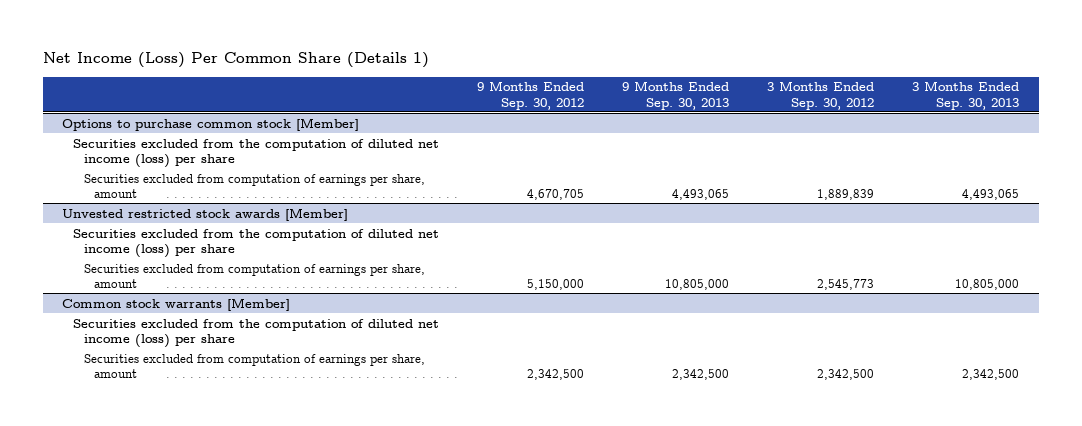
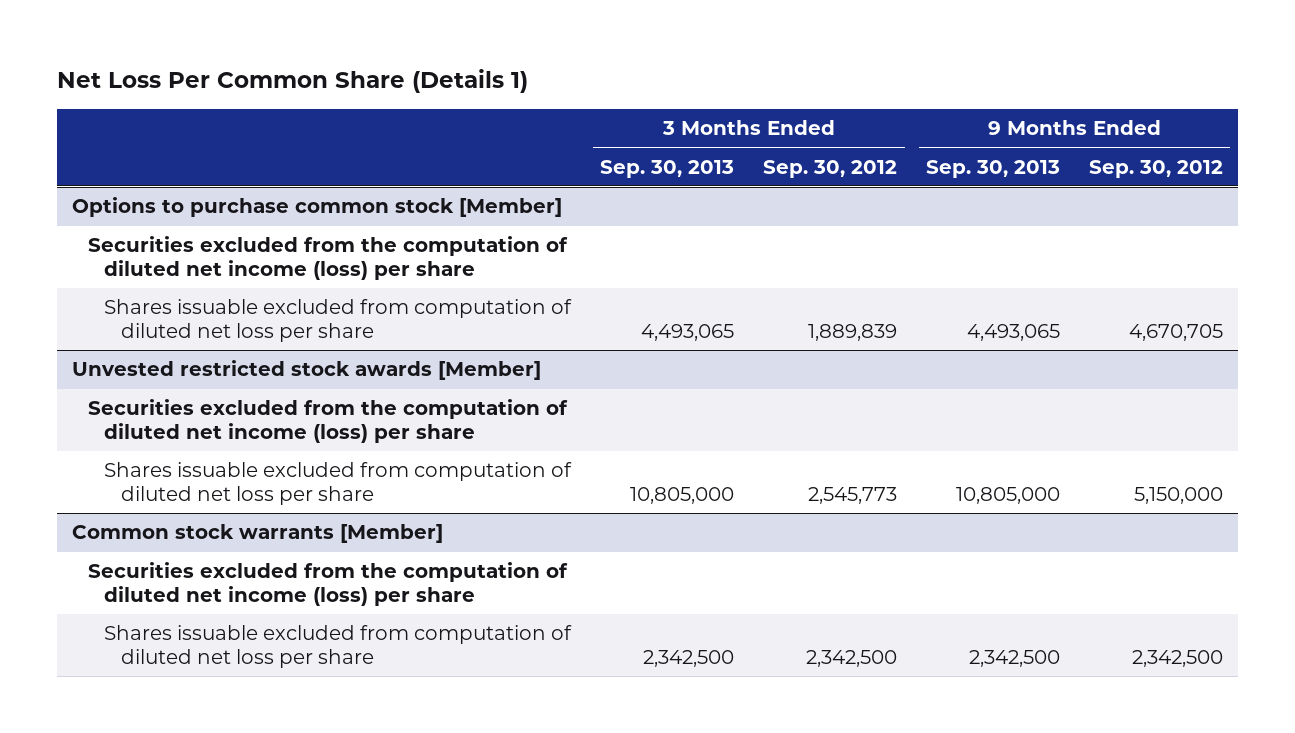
[42,52,429,69] Net Income (Loss) Per Common Share (Details 1) -> [57,69,529,94] Net Loss Per Common Share (Details 1)
[83,173,425,198] Securities excluded from computation of earnings per share, amount -> [104,299,573,342] Shares issuable excluded from computation of diluted net loss per share
[83,263,425,288] Securities excluded from computation of earnings per share, amount -> [104,462,573,505] Shares issuable excluded from computation of diluted net loss per share
[83,353,425,378] Securities excluded from computation of earnings per share, amount -> [104,625,573,668] Shares issuable excluded from computation of diluted net loss per share

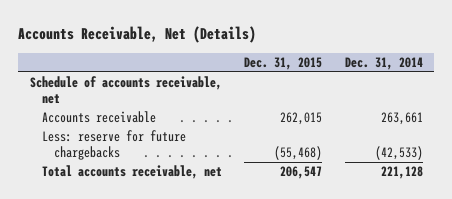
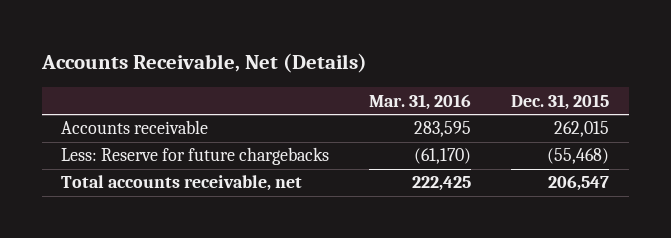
[344,56,423,70] Dec. 31, 2014 -> none
none -> [369,93,472,110] Mar. 31, 2016
[29,76,222,105] Schedule of accounts receivable, net -> none
[42,130,187,161] Less: reserve for future chargebacks -> [61,147,330,166] Less: Reserve for future chargebacks

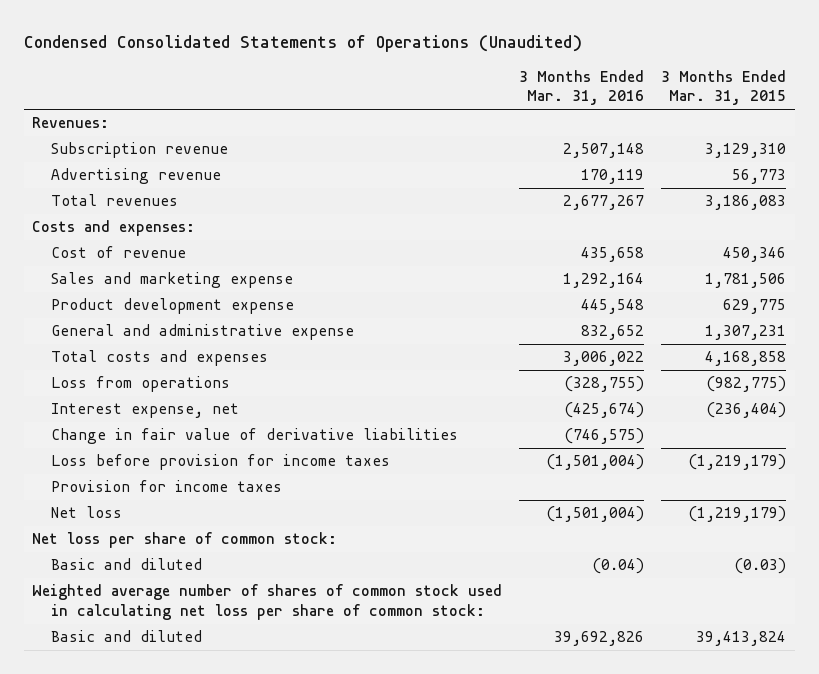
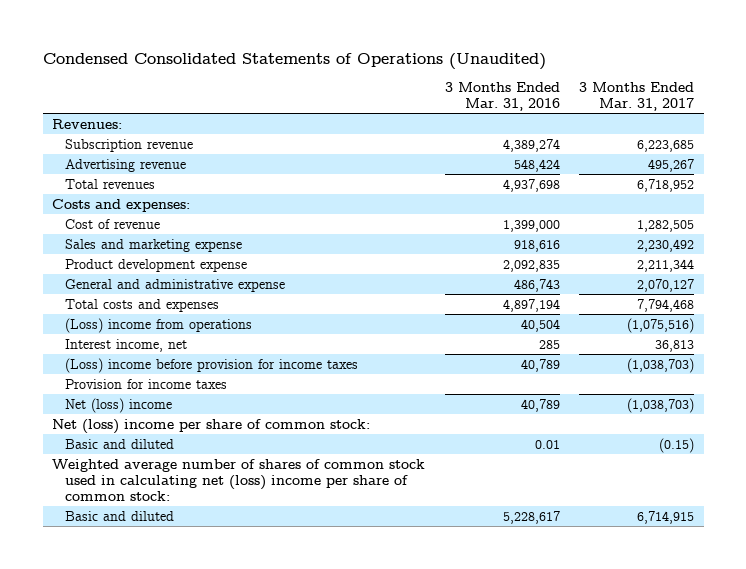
[661,69,787,106] 3 Months Ended Mar. 31, 2015 -> none
none -> [579,81,695,111] 3 Months Ended Mar. 31, 2017
[563,143,645,159] 2,507,148 -> [502,138,560,152] 4,389,274
[581,169,645,185] 170,119 -> [513,158,560,172] 548,424
[563,195,645,211] 2,677,267 -> [502,178,560,192] 4,937,698
[50,428,458,445] Change in fair value of derivative liabilities -> none
[581,247,645,263] 435,658 -> [502,219,560,232] 1,399,000
[563,273,645,289] 1,292,164 -> [513,239,560,252] 918,616
[581,299,645,315] 445,548 -> [502,259,560,272] 2,092,835
[581,325,645,341] 832,652 -> [513,278,560,292] 486,743
[563,351,645,367] 3,006,022 -> [502,298,560,312] 4,897,194
[50,376,230,393] Loss from operations -> [65,317,253,333] (Loss) income from operations
[564,376,645,393] (328,755) -> [520,318,560,332] 40,504
[50,403,239,419] Interest expense, net -> [65,338,188,352] Interest income, net
[564,402,645,419] (425,674) -> [538,339,560,349] 285
[50,454,390,471] Loss before provision for income taxes -> [65,357,359,373] (Loss) income before provision for income taxes
[546,454,645,471] (1,501,004) -> [520,358,560,372] 40,789
[50,506,122,519] Net loss -> [65,397,173,413] Net (loss) income
[546,506,645,523] (1,501,004) -> [520,398,560,412] 40,789
[32,532,338,549] Net loss per share of common stock: -> [52,418,371,434] Net (loss) income per share of common stock:
[592,558,645,575] (0.04) -> [534,439,560,449] 0.01
[32,584,503,621] Weighted average number of shares of common stock used in calculating net loss per share of common stock: -> [52,458,426,501] Weighted average number of shares of common stock used in calculating net (loss) income per share of common stock:
[554,631,645,647] 39,692,826 -> [502,510,560,524] 5,228,617

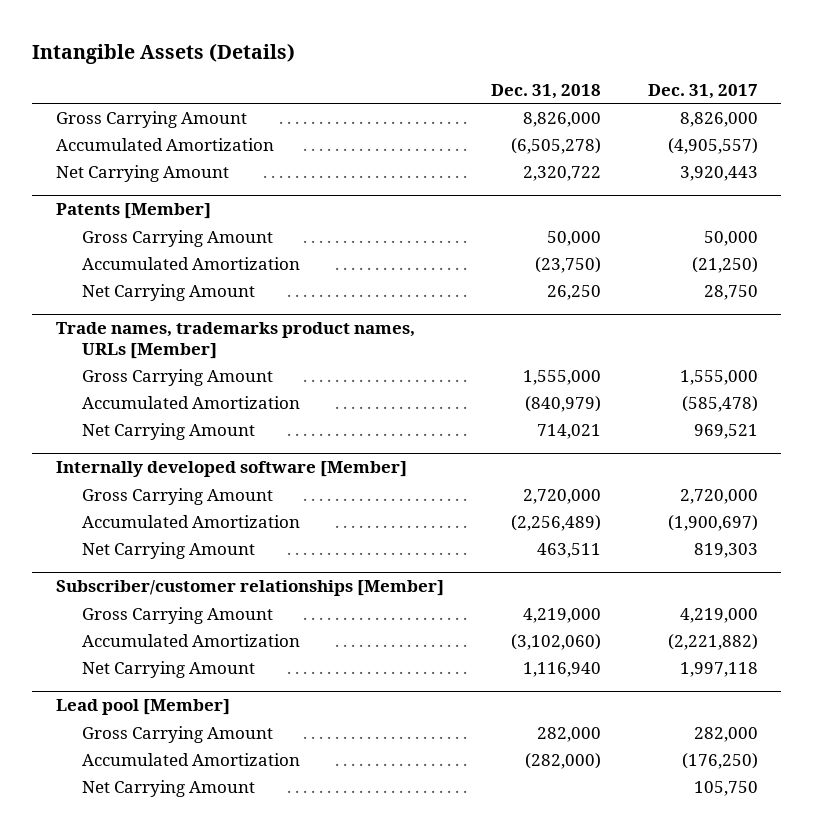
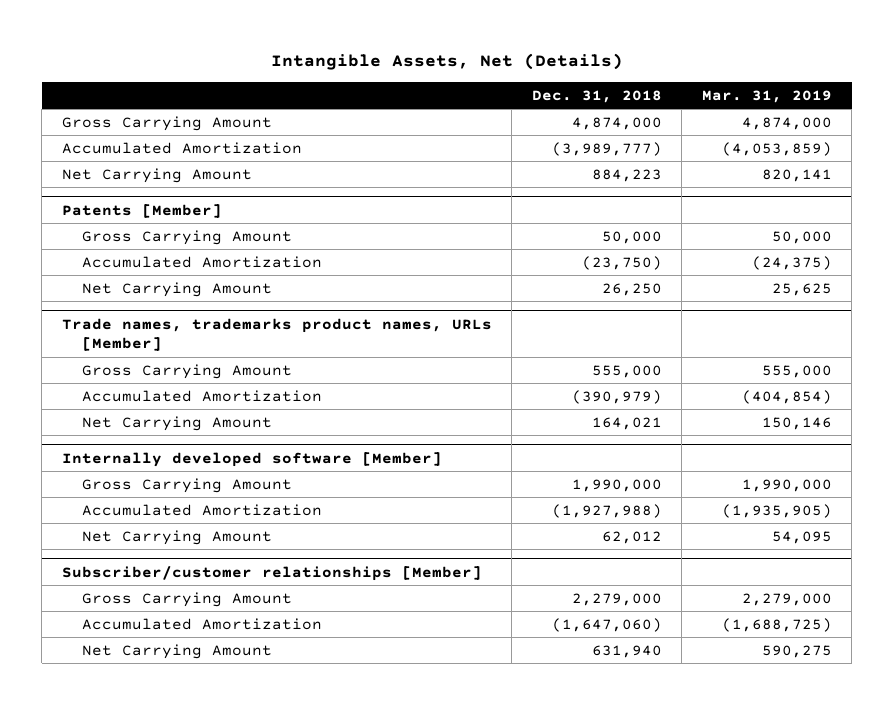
[32,42,296,64] Intangible Assets (Details) -> [270,53,623,71] Intangible Assets, Net (Details)
[647,83,758,99] Dec. 31, 2017 -> none
none -> [701,89,832,103] Mar. 31, 2019
[522,111,601,127] 8,826,000 -> [571,116,662,130] 4,874,000
[510,137,601,154] (6,505,278) -> [551,141,662,156] (3,989,777)
[522,165,601,181] 2,320,722 -> [591,168,662,182] 884,223
[522,369,601,385] 1,555,000 -> [591,364,662,378] 555,000
[524,395,601,412] (840,979) -> [571,389,662,404] (390,979)
[536,423,601,439] 714,021 -> [591,416,662,430] 164,021
[522,488,601,504] 2,720,000 -> [571,478,662,492] 1,990,000
[510,514,601,531] (2,256,489) -> [551,503,662,518] (1,927,988)
[536,542,601,558] 463,511 -> [601,530,662,544] 62,012
[55,699,230,716] Lead pool [Member] -> none
[82,725,274,743] Gross Carrying Amount -> none
[82,752,301,766] Accumulated Amortization -> none
[82,779,256,797] Net Carrying Amount -> none
[522,607,601,623] 4,219,000 -> [571,592,662,606] 2,279,000
[510,633,601,650] (3,102,060) -> [551,617,662,632] (1,647,060)
[522,661,601,677] 1,116,940 -> [591,644,662,658] 631,940

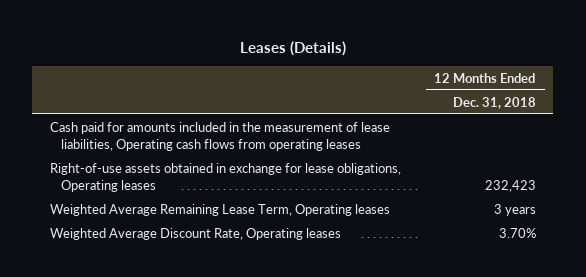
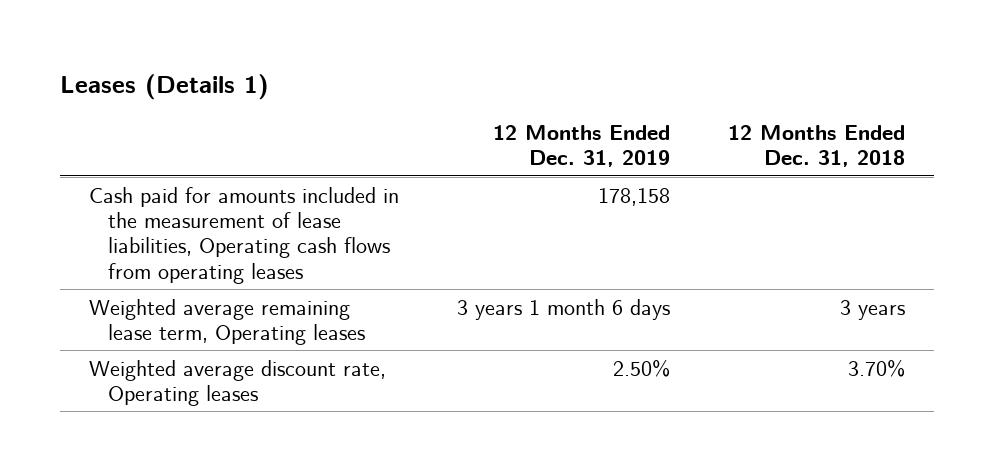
[239,40,346,56] Leases (Details) -> [60,74,270,101] Leases (Details 1)
none -> [492,124,670,168] 12 Months Ended Dec. 31, 2019
[49,162,401,192] Right-of-use assets obtained in exchange for lease obligations, Operating leases -> none
[49,203,390,216] Weighted Average Remaining Lease Term, Operating leases -> [89,298,365,345] Weighted average remaining lease term, Operating leases
[49,227,341,240] Weighted Average Discount Rate, Operating leases -> [89,359,387,406] Weighted average discount rate, Operating leases

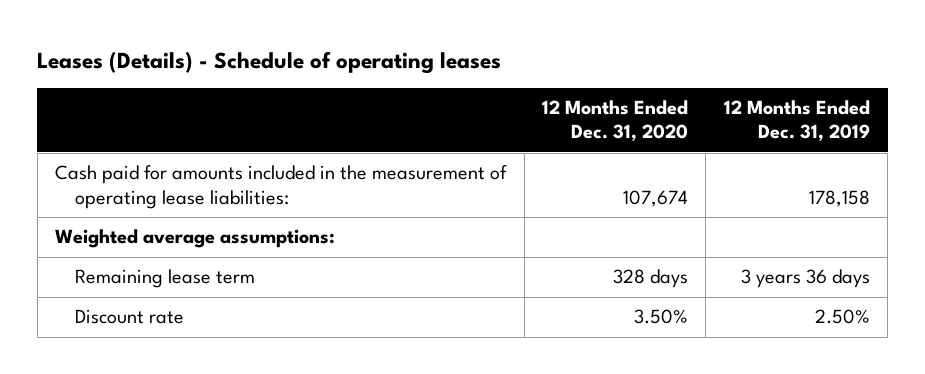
[60,74,270,101] Leases (Details 1) -> [37,51,502,75] Leases (Details) - Schedule of operating leases
[727,124,905,168] 12 Months Ended Dec. 31, 2018 -> none
none -> [542,100,689,142] 12 Months Ended Dec. 31, 2020
[89,186,400,284] Cash paid for amounts included in the measurement of lease liabilities, Operating cash flows from operating leases -> [55,165,508,209] Cash paid for amounts included in the measurement of operating lease liabilities:
none -> [55,229,336,249] Weighted average assumptions:
[89,298,365,345] Weighted average remaining lease term, Operating leases -> [75,269,256,289] Remaining lease term
[456,298,670,320] 3 years 1 month 6 days -> [740,269,870,289] 3 years 36 days
[89,359,387,406] Weighted average discount rate, Operating leases -> [75,309,185,325] Discount rate

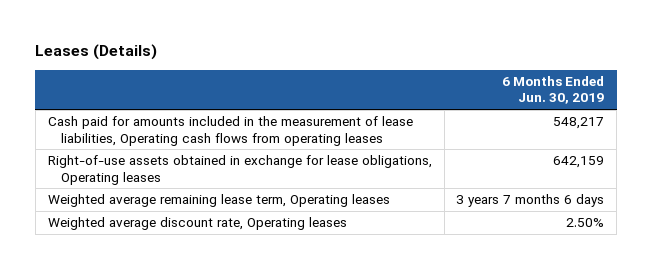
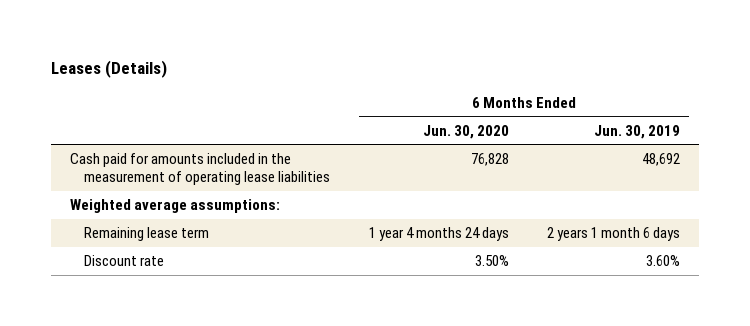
none -> [422,124,509,139] Jun. 30, 2020
[47,155,432,185] Right-of-use assets obtained in exchange for lease obligations, Operating leases -> none
[47,116,413,146] Cash paid for amounts included in the measurement of lease liabilities, Operating cash flows from operating leases -> [69,153,331,186] Cash paid for amounts included in the measurement of operating lease liabilities
[553,117,605,130] 548,217 -> [641,153,680,167] 48,692
none -> [69,199,280,214] Weighted average assumptions:
[47,194,390,208] Weighted average remaining lease term, Operating leases -> [84,227,210,242] Remaining lease term
[456,194,605,208] 3 years 7 months 6 days -> [546,227,680,242] 2 years 1 month 6 days
[47,217,347,231] Weighted average discount rate, Operating leases -> [84,255,165,267] Discount rate
[566,218,605,228] 2.50% -> [645,255,680,267] 3.60%

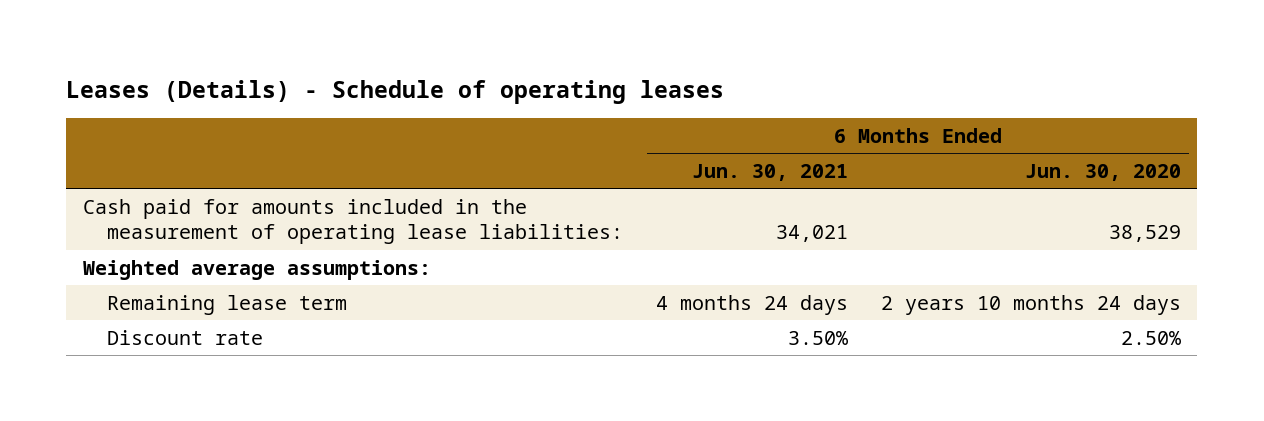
[50,59,167,78] Leases (Details) -> [66,79,725,104] Leases (Details) - Schedule of operating leases
[593,124,680,139] Jun. 30, 2019 -> none
none -> [691,164,848,182] Jun. 30, 2021
[69,153,331,186] Cash paid for amounts included in the measurement of operating lease liabilities -> [82,198,623,245] Cash paid for amounts included in the measurement of operating lease liabilities:
[470,153,509,167] 76,828 -> [1108,225,1181,243] 38,529
[368,227,509,242] 1 year 4 months 24 days -> [880,294,1181,315] 2 years 10 months 24 days
[474,255,509,267] 3.50% -> [1120,330,1181,345] 2.50%

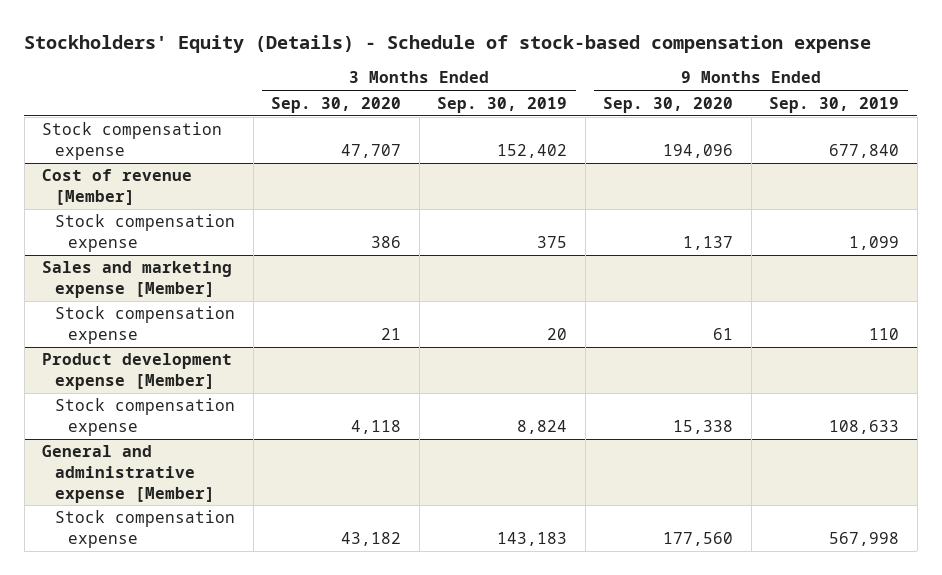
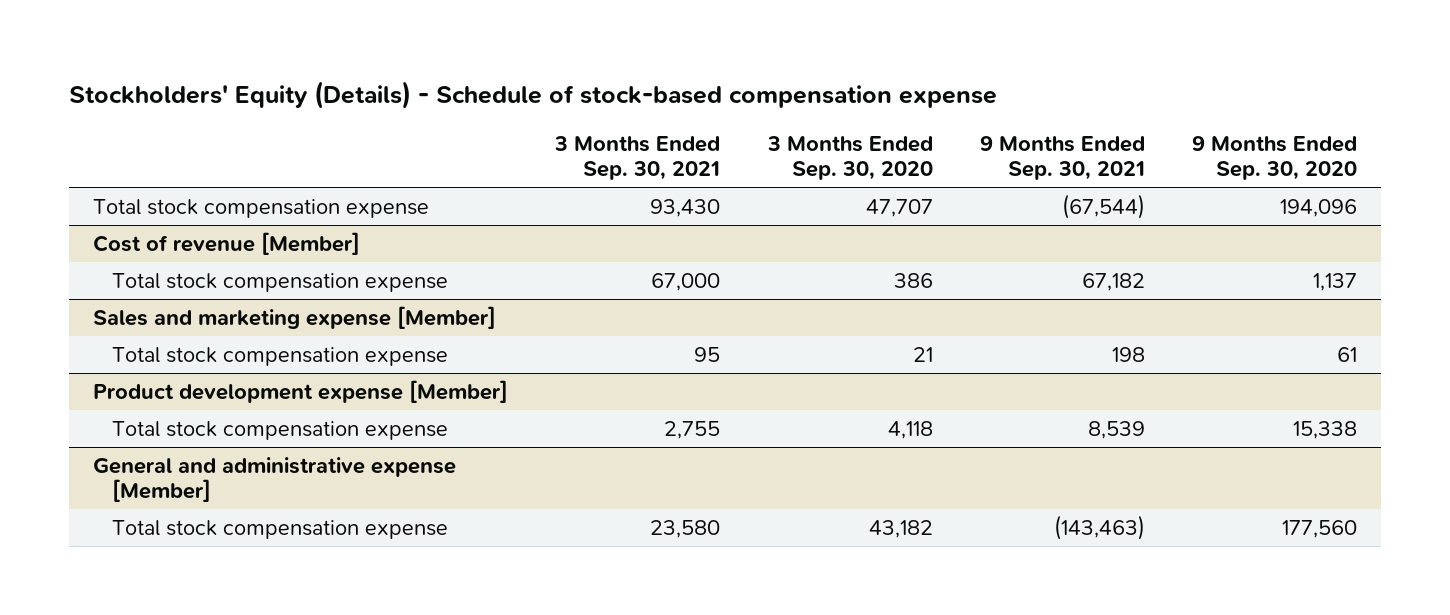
[437,96,568,113] Sep. 30, 2019 -> none
[769,96,900,113] Sep. 30, 2019 -> none
none -> [554,135,721,181] 3 Months Ended Sep. 30, 2021
none -> [979,135,1145,181] 9 Months Ended Sep. 30, 2021
[42,122,223,160] Stock compensation expense -> [92,198,429,218] Total stock compensation expense
[55,214,236,252] Stock compensation expense -> [112,272,449,292] Total stock compensation expense
[55,306,236,344] Stock compensation expense -> [112,346,449,366] Total stock compensation expense
[55,398,236,436] Stock compensation expense -> [112,420,449,440] Total stock compensation expense
[55,510,236,548] Stock compensation expense -> [112,519,449,539] Total stock compensation expense

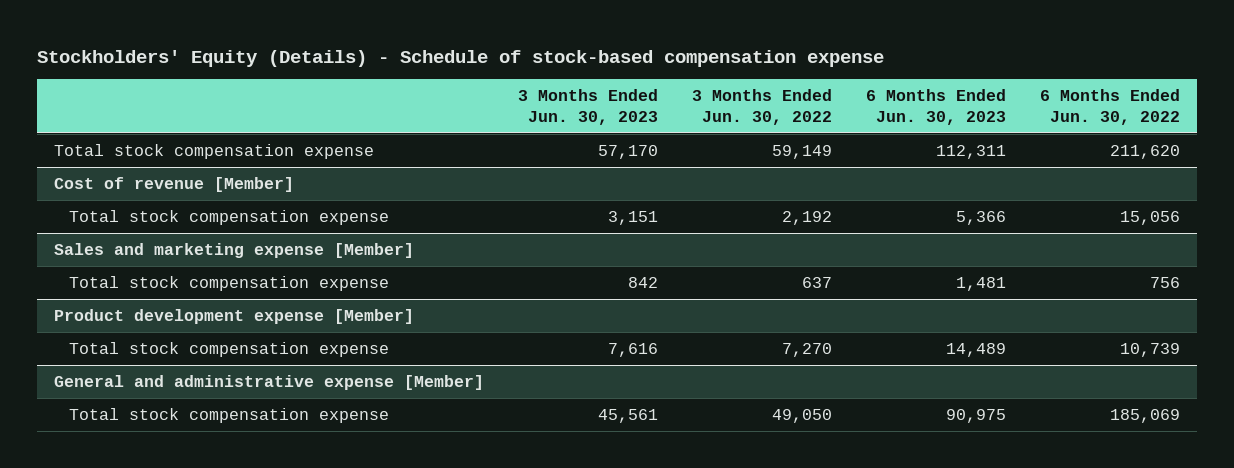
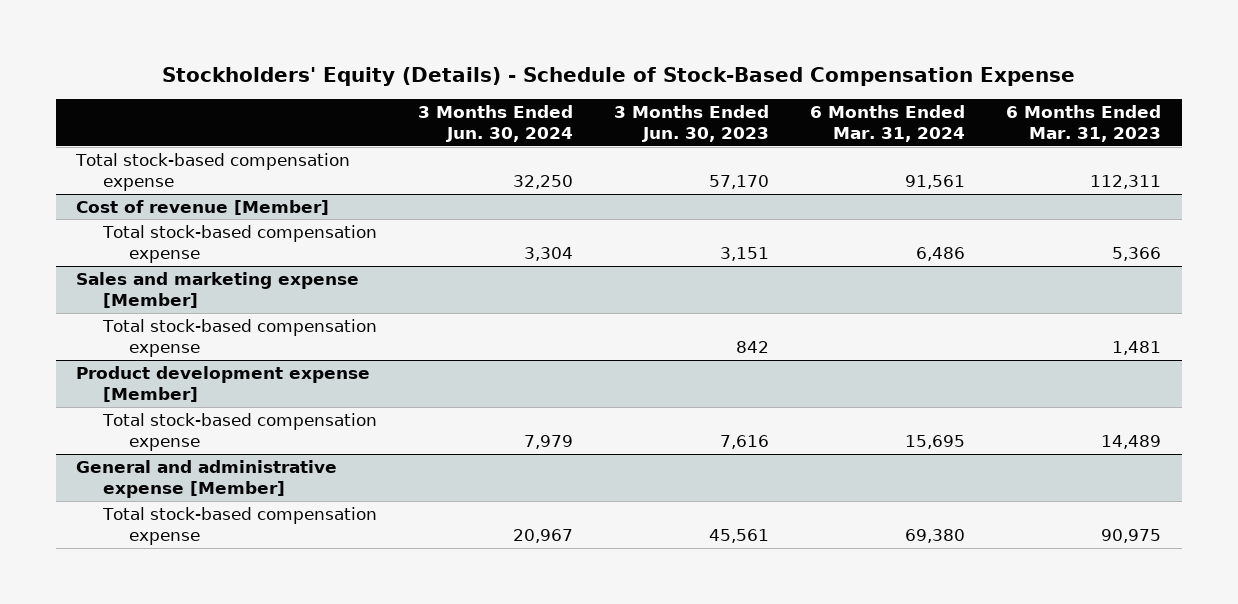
[36,49,884,67] Stockholders' Equity (Details) - Schedule of stock-based compensation expense -> [161,66,1075,86] Stockholders' Equity (Details) - Schedule of Stock-Based Compensation Expense
[692,89,833,125] 3 Months Ended Jun. 30, 2022 -> none
[866,89,1007,125] 6 Months Ended Jun. 30, 2023 -> none
[1040,89,1181,125] 6 Months Ended Jun. 30, 2022 -> none
none -> [417,104,573,143] 3 Months Ended Jun. 30, 2024
none -> [810,104,966,143] 6 Months Ended Mar. 31, 2024
none -> [1006,104,1162,143] 6 Months Ended Mar. 31, 2023
[54,144,375,160] Total stock compensation expense -> [75,152,351,192] Total stock-based compensation expense
[68,210,389,226] Total stock compensation expense -> [101,224,377,264] Total stock-based compensation expense
[68,276,389,292] Total stock compensation expense -> [101,318,377,358] Total stock-based compensation expense
[68,342,389,358] Total stock compensation expense -> [101,412,377,452] Total stock-based compensation expense
[68,408,389,424] Total stock compensation expense -> [101,506,377,546] Total stock-based compensation expense

